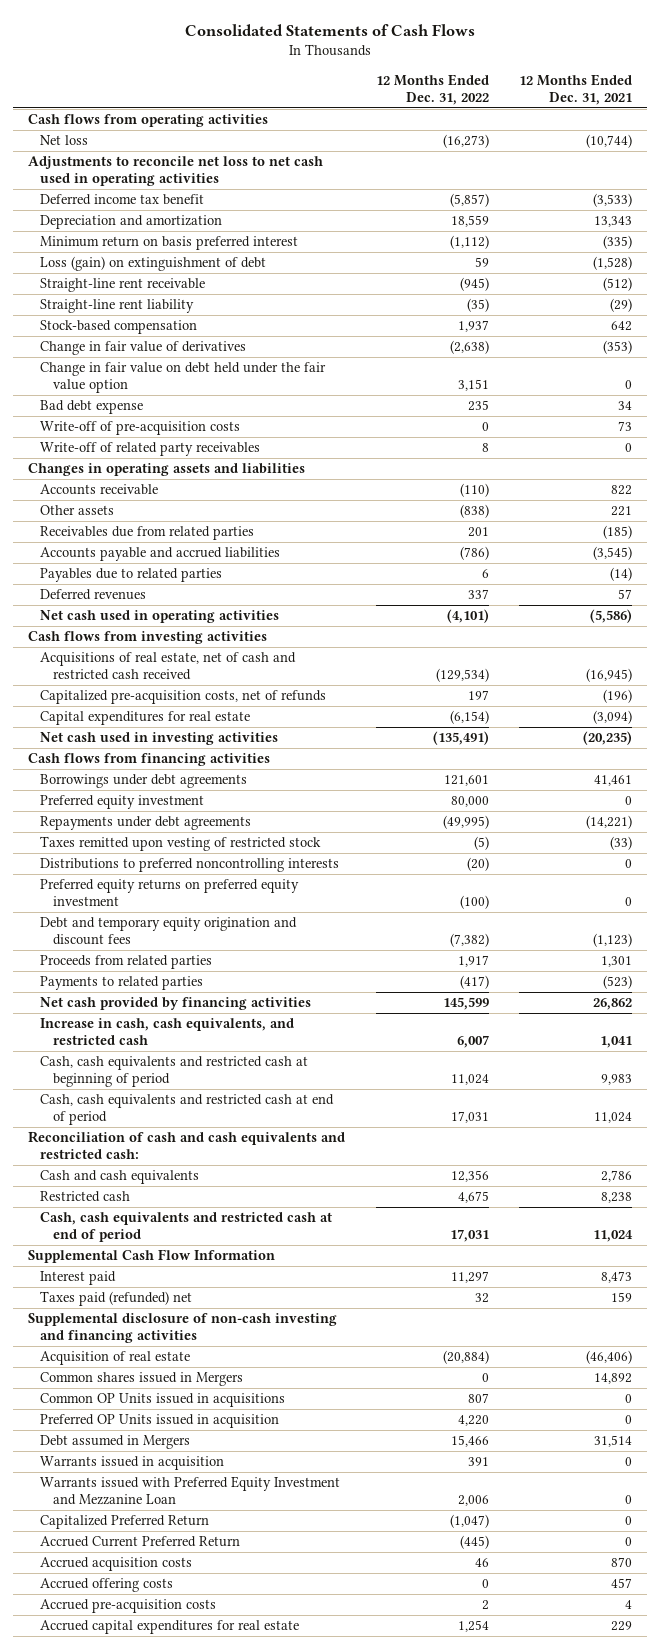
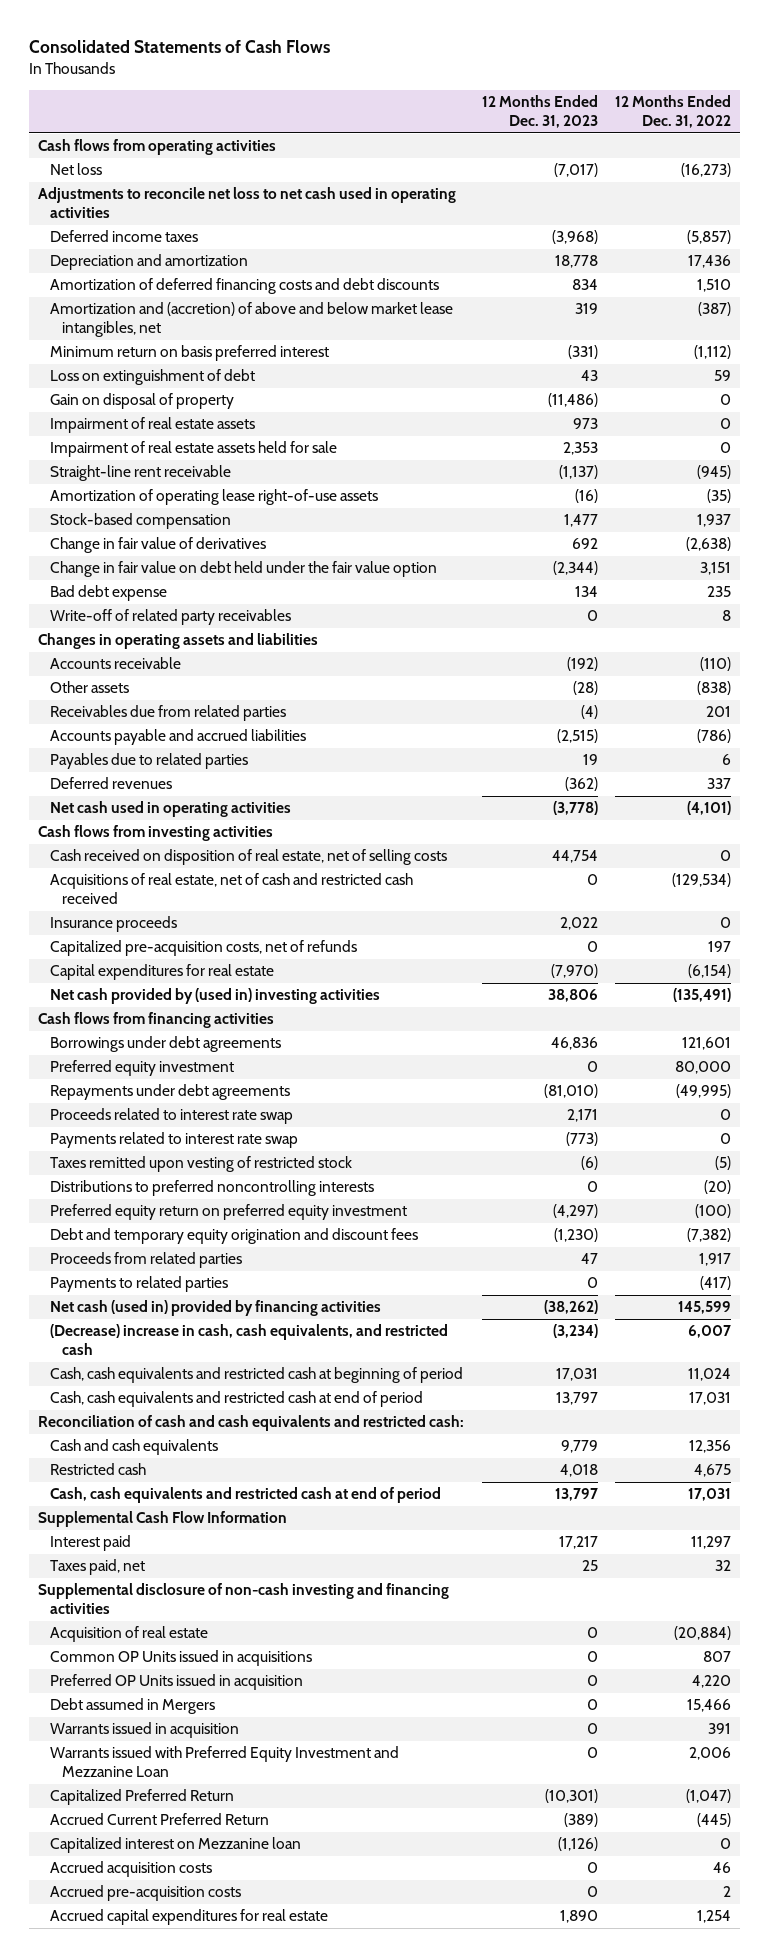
[518,74,632,106] 12 Months Ended Dec. 31, 2021 -> none
none -> [481,94,598,129] 12 Months Ended Dec. 31, 2023
[40,194,205,206] Deferred income tax benefit -> [50,230,199,243] Deferred income taxes
[450,215,489,228] 18,559 -> [688,255,732,269] 17,436
none -> [50,278,440,295] Amortization of deferred financing costs and debt discounts
none -> [50,302,454,338] Amortization and (accretion) of above and below market lease intangibles, net
[40,256,267,272] Loss (gain) on extinguishment of debt -> [50,369,256,386] Loss on extinguishment of debt
none -> [50,393,235,410] Gain on disposal of property
none -> [50,417,256,434] Impairment of real estate assets
none -> [50,441,338,458] Impairment of real estate assets held for sale
[40,299,195,314] Straight-line rent liability -> none
none -> [50,489,379,506] Amortization of operating lease right-of-use assets
[40,421,241,436] Write-off of pre-acquisition costs -> none
none -> [50,849,448,866] Cash received on disposition of real estate, net of selling costs
none -> [50,916,178,933] Insurance proceeds
[40,732,279,746] Net cash used in investing activities -> [50,988,381,1005] Net cash provided by (used in) investing activities
none -> [50,1108,294,1125] Proceeds related to interest rate swap
none -> [50,1132,299,1149] Payments related to interest rate swap
[40,879,300,907] Preferred equity returns on preferred equity investment -> [50,1204,408,1221] Preferred equity return on preferred equity investment
[40,997,312,1011] Net cash provided by financing activities -> [50,1300,382,1317] Net cash (used in) provided by financing activities
[40,1018,295,1046] Increase in cash, cash equivalents, and restricted cash -> [50,1324,449,1356] (Decrease) increase in cash, cash equivalents, and restricted cash
[40,1291,193,1307] Taxes paid (refunded) net -> [50,1559,146,1576] Taxes paid, net
[40,1372,244,1387] Common shares issued in Mergers -> none
none -> [50,1837,302,1854] Capitalized interest on Mezzanine loan
[40,1578,174,1593] Accrued offering costs -> none

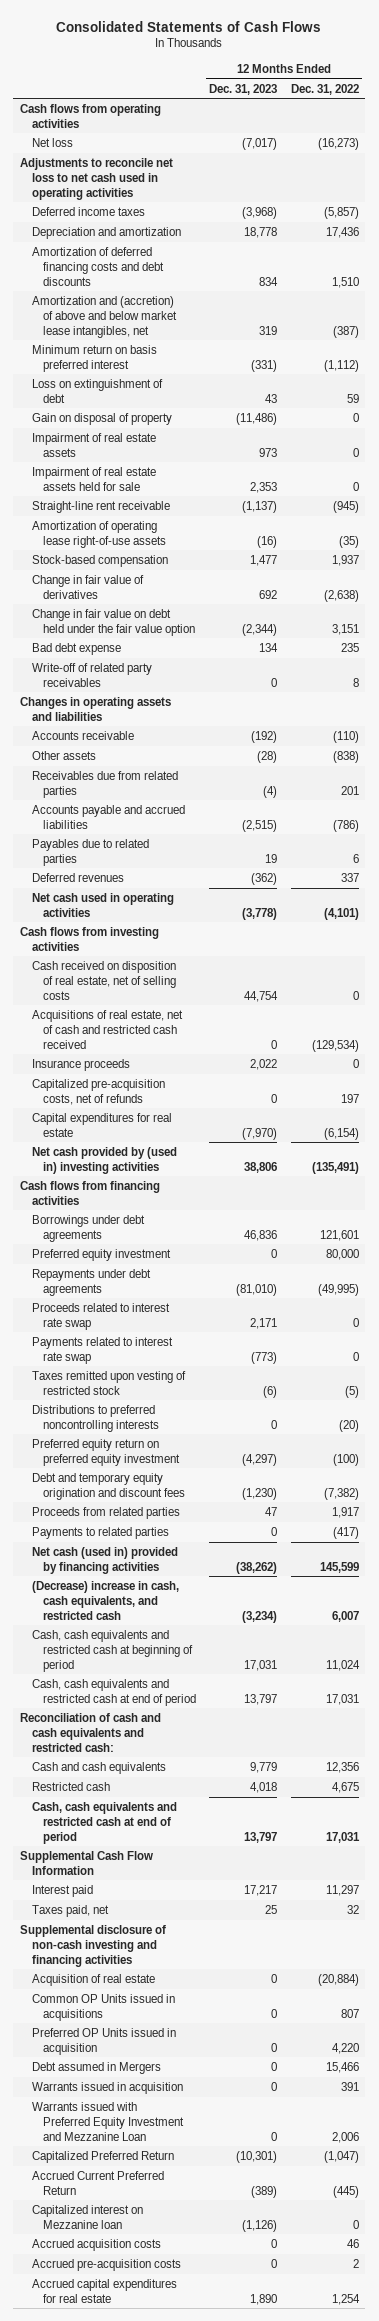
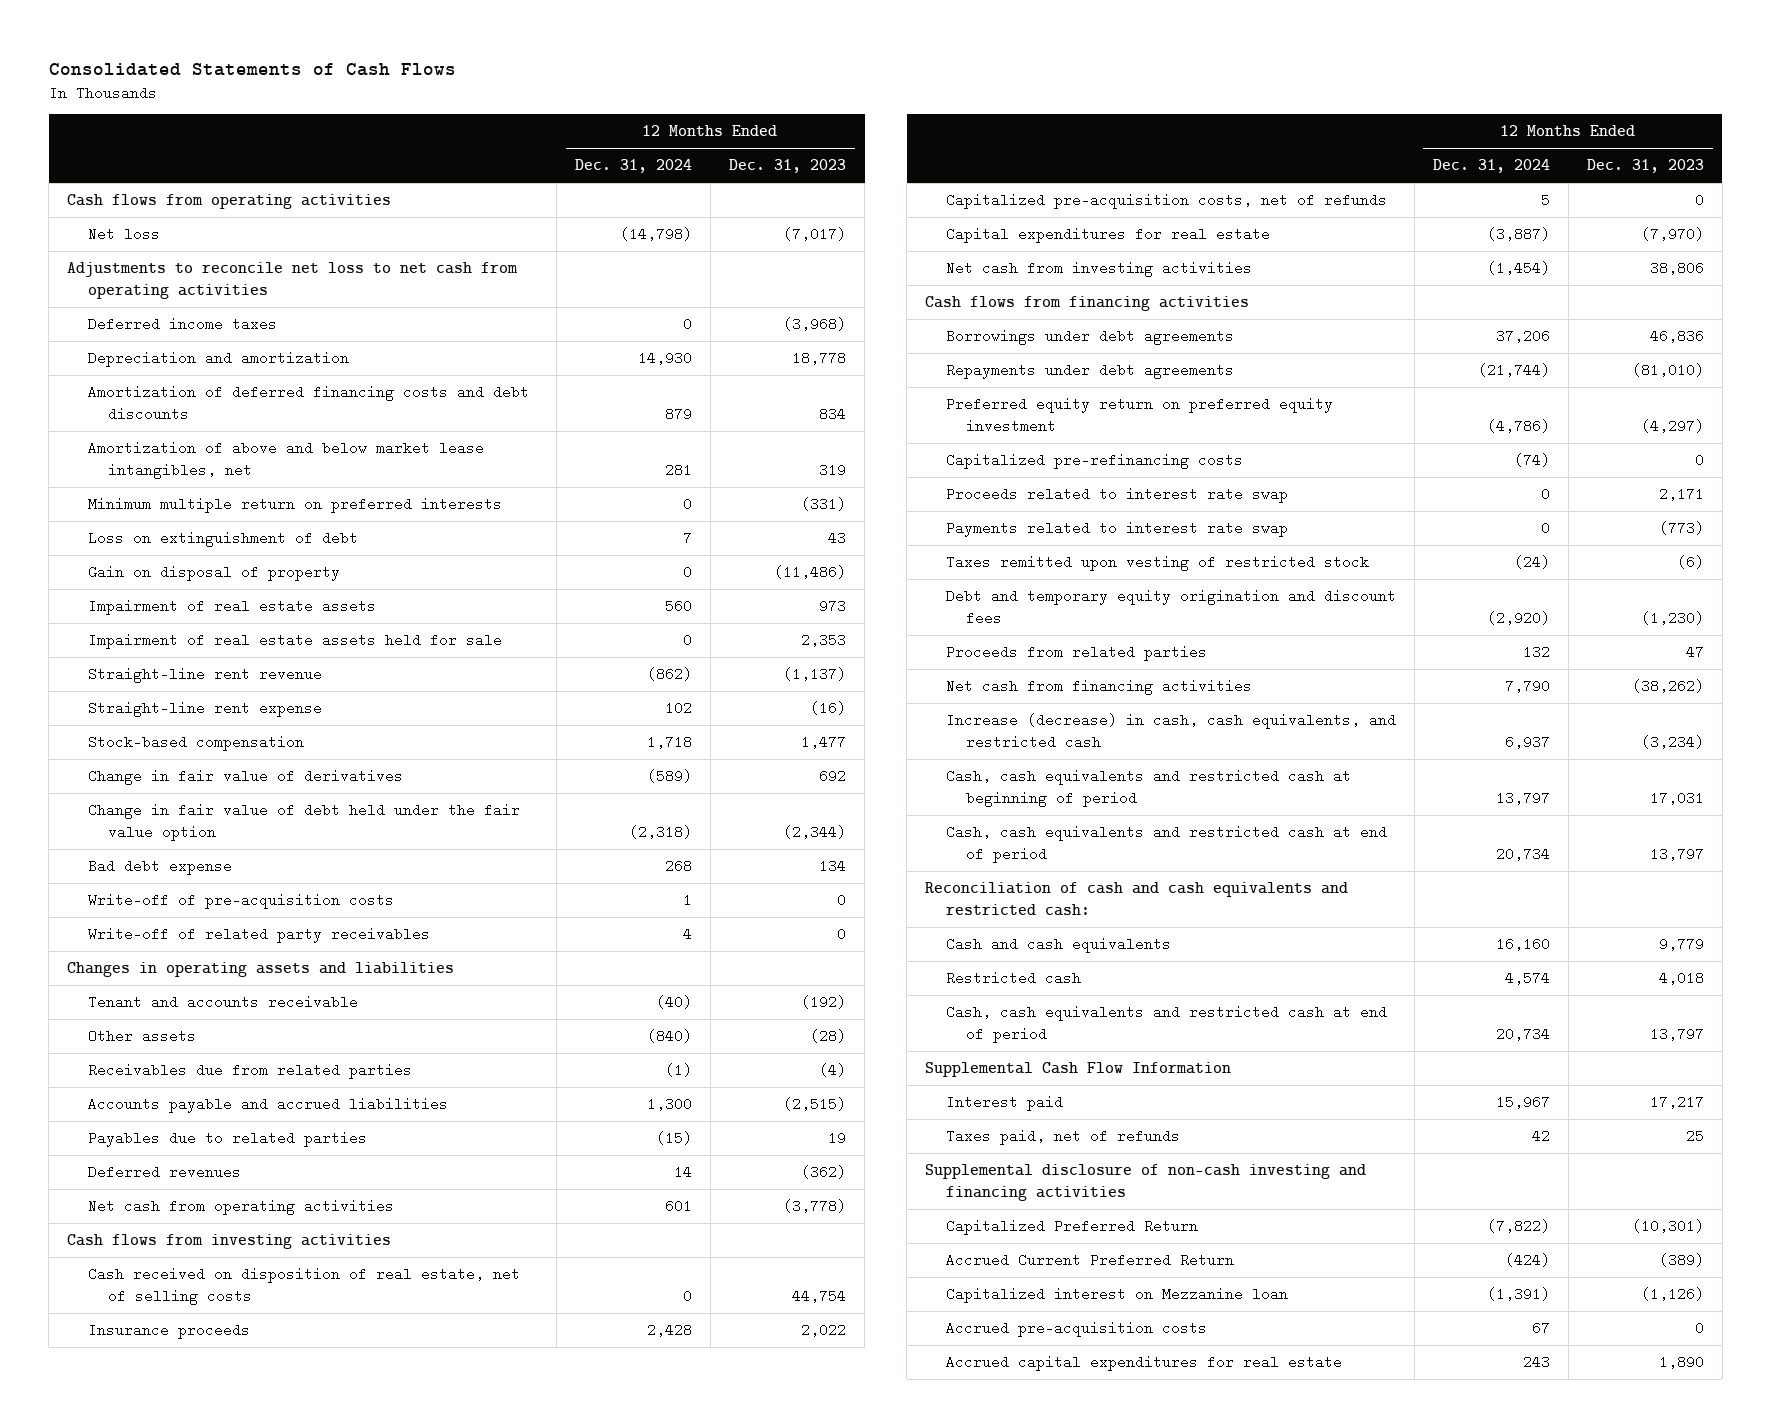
[290,83,359,95] Dec. 31, 2022 -> none
none -> [574,159,692,174] Dec. 31, 2024
[19,157,173,200] Adjustments to reconcile net loss to net cash used in operating activities -> [67,262,519,299] Adjustments to reconcile net loss to net cash from operating activities
[31,295,178,338] Amortization and (accretion) of above and below market lease intangibles, net -> [87,441,484,479] Amortization of above and below market lease intangibles, net
[31,344,157,372] Minimum return on basis preferred interest -> [87,497,502,514] Minimum multiple return on preferred interests
[31,520,167,548] Amortization of operating lease right-of-use assets -> none
[31,500,170,513] Straight-line rent receivable -> [87,667,322,684] Straight-line rent revenue
none -> [87,701,322,718] Straight-line rent expense
[31,608,196,636] Change in fair value on debt held under the fair value option -> [87,803,520,841] Change in fair value of debt held under the fair value option
none -> [87,893,394,910] Write-off of pre-acquisition costs
[31,730,134,740] Accounts receivable -> [87,995,358,1010] Tenant and accounts receivable
[31,892,174,917] Net cash used in operating activities -> [87,1199,394,1216] Net cash from operating activities
[31,1009,183,1049] Acquisitions of real estate, net of cash and restricted cash received -> none
[31,1146,177,1174] Net cash provided by (used in) investing activities -> [945,261,1252,278] Net cash from investing activities
[31,1248,171,1261] Preferred equity investment -> none
[31,1438,181,1466] Preferred equity return on preferred equity investment -> [945,397,1333,433] Preferred equity return on preferred equity investment
none -> [945,453,1243,470] Capitalized pre-refinancing costs
[31,1404,160,1432] Distributions to preferred noncontrolling interests -> none
[31,1526,169,1539] Payments to related parties -> none
[31,1546,178,1574] Net cash (used in) provided by financing activities -> [945,679,1252,696] Net cash from financing activities
[31,1580,179,1620] (Decrease) increase in cash, cash equivalents, and restricted cash -> [945,713,1396,749] Increase (decrease) in cash, cash equivalents, and restricted cash
[31,1904,109,1917] Taxes paid, net -> [945,1129,1180,1146] Taxes paid, net of refunds
[31,1973,155,1986] Acquisition of real estate -> none
[31,1993,175,2021] Common OP Units issued in acquisitions -> none
[31,2027,176,2055] Preferred OP Units issued in acquisition -> none
[31,2061,161,2074] Debt assumed in Mergers -> none
[31,2081,183,2094] Warrants issued in acquisition -> none
[31,2101,185,2141] Warrants issued with Preferred Equity Investment and Mezzanine Loan -> none
[31,2238,161,2251] Accrued acquisition costs -> none

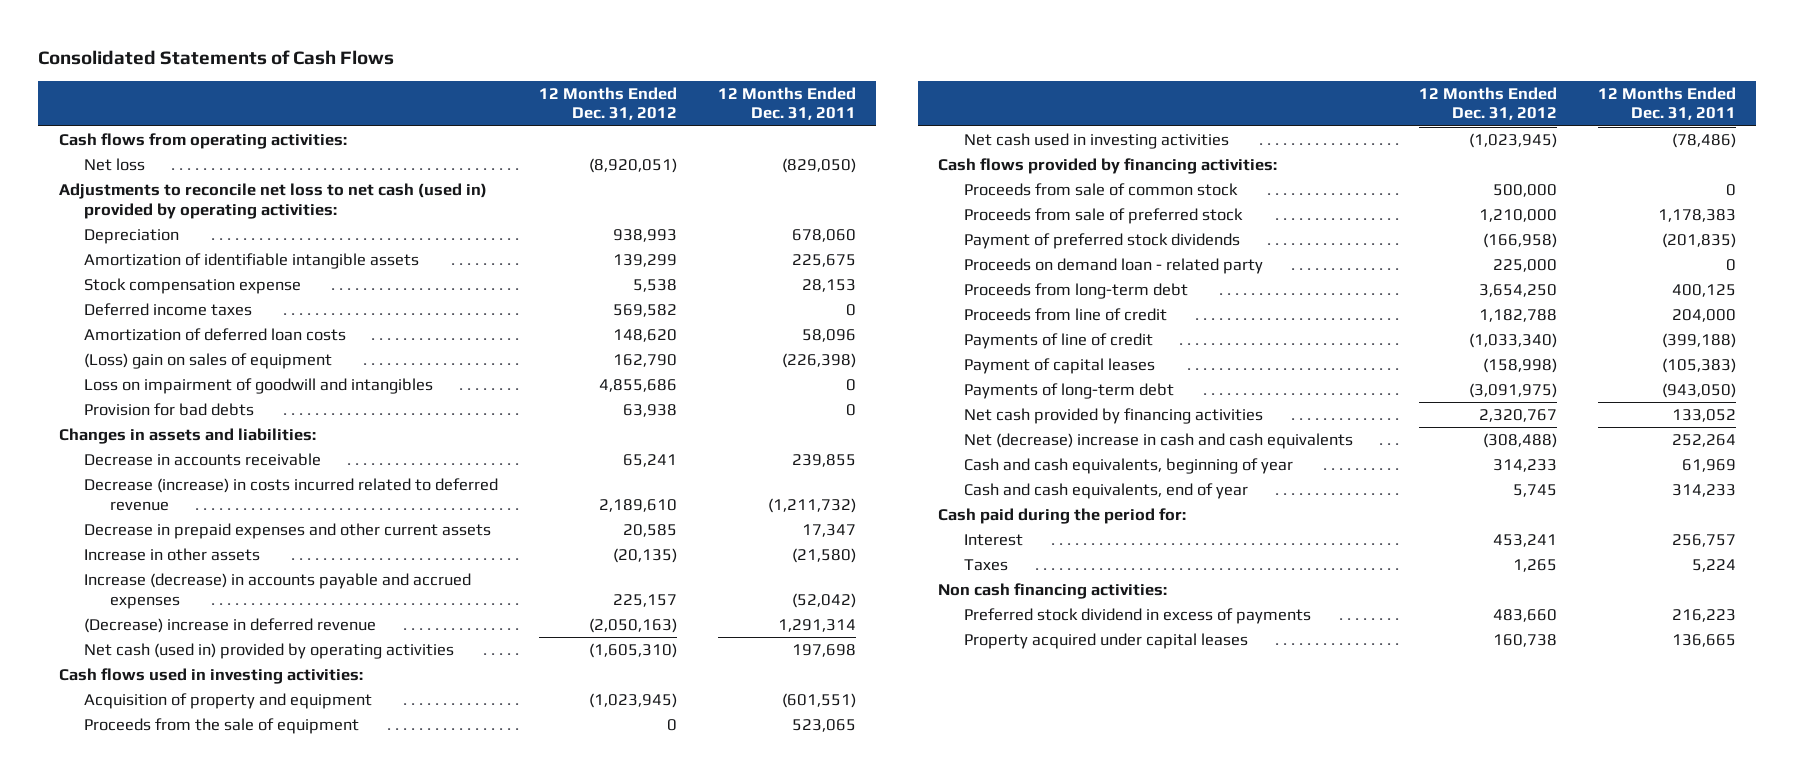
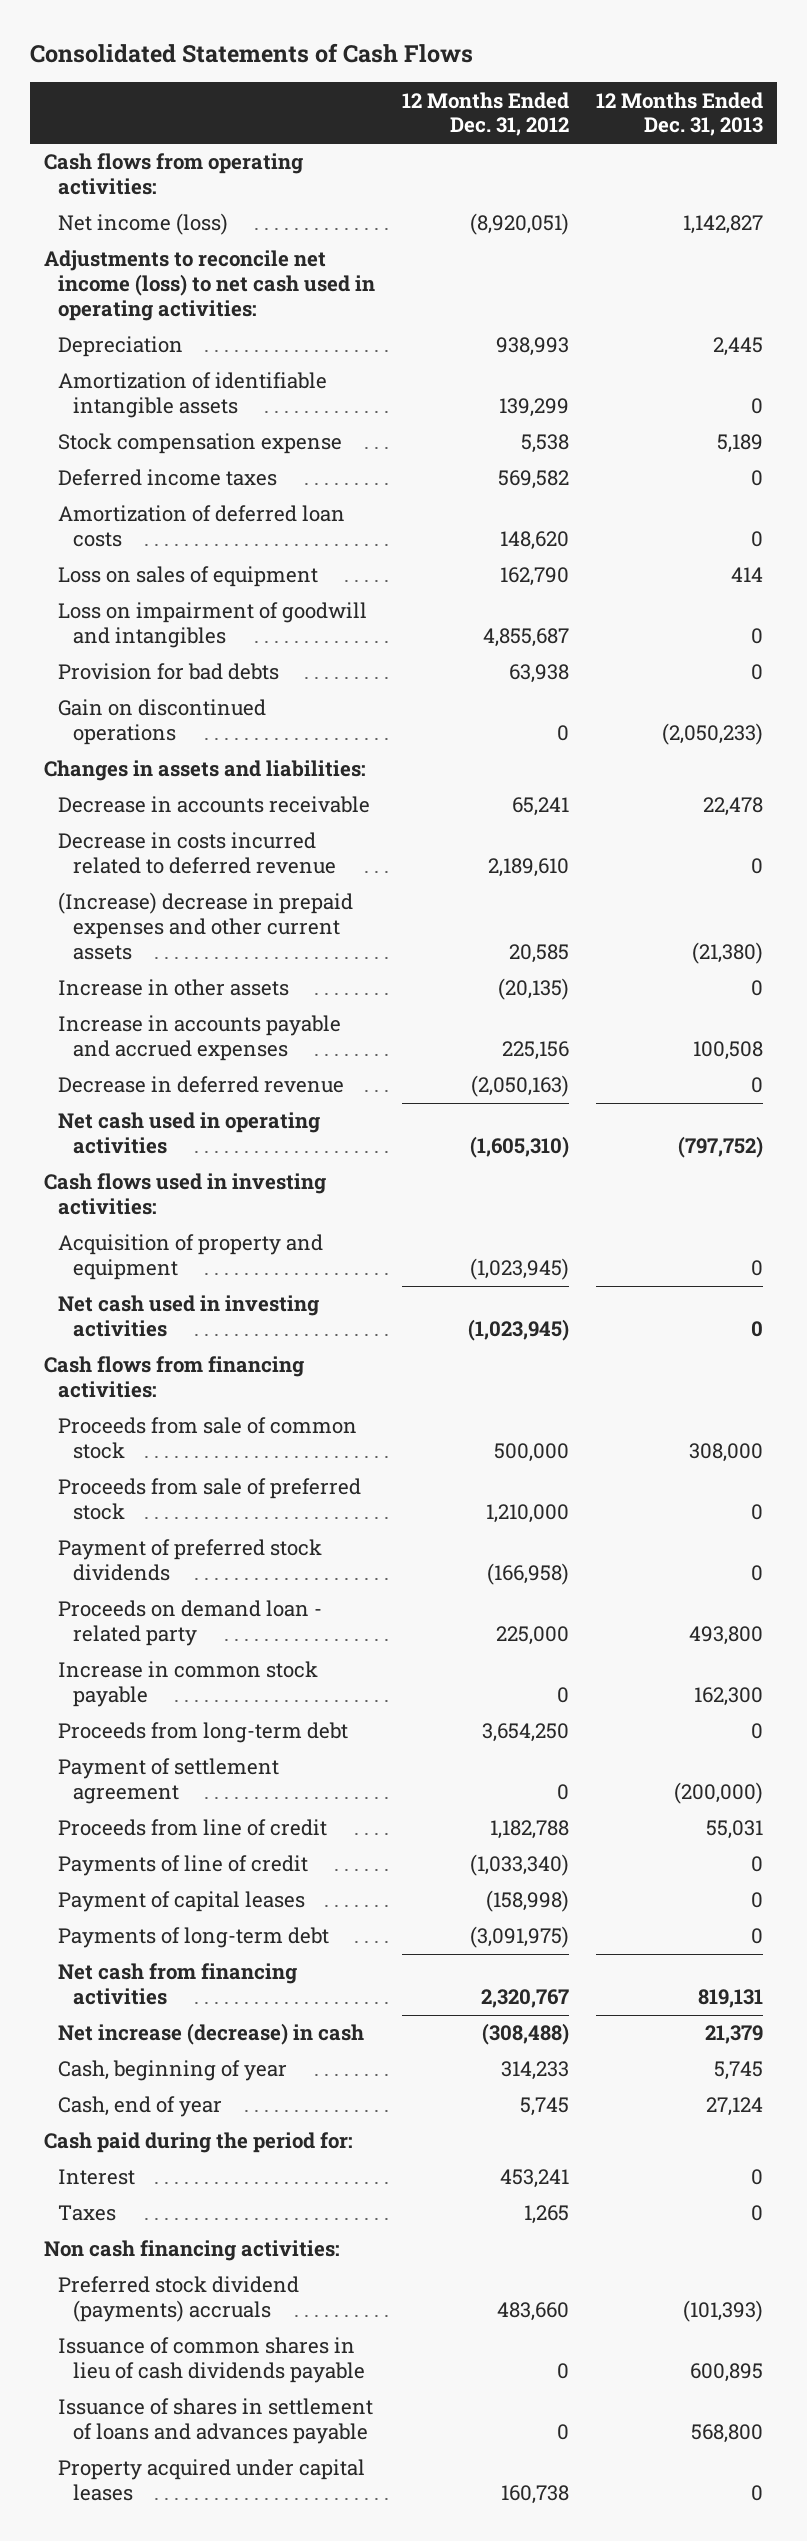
[718,86,857,121] 12 Months Ended Dec. 31, 2011 -> none
none -> [596,91,764,137] 12 Months Ended Dec. 31, 2013
[84,158,146,172] Net loss -> [58,213,229,236] Net income (loss)
[58,183,487,219] Adjustments to reconcile net loss to net cash (used in) provided by operating activities: -> [43,250,376,322] Adjustments to reconcile net income (loss) to net cash used in operating activities:
[84,353,333,370] (Loss) gain on sales of equipment -> [58,566,319,588] Loss on sales of equipment
[599,379,678,393] 4,855,686 -> [483,628,570,648] 4,855,687
none -> [58,699,267,746] Gain on discontinued operations
[84,478,499,511] Decrease (increase) in costs incurred related to deferred revenue -> [58,832,337,875] Decrease in costs incurred related to deferred revenue
[84,523,492,540] Decrease in prepaid expenses and other current assets -> [58,892,354,961] (Increase) decrease in prepaid expenses and other current assets
[84,573,472,609] Increase (decrease) in accounts payable and accrued expenses -> [58,1015,342,1062] Increase in accounts payable and accrued expenses
[613,593,678,607] 225,157 -> [502,1041,570,1061] 225,156
[84,618,377,634] (Decrease) increase in deferred revenue -> [58,1076,345,1094] Decrease in deferred revenue
[84,643,455,660] Net cash (used in) provided by operating activities -> [58,1112,321,1155] Net cash used in operating activities
[84,718,360,735] Proceeds from the sale of equipment -> none
[938,158,1278,175] Cash flows provided by financing activities: -> [43,1356,304,1399] Cash flows from financing activities:
none -> [58,1661,319,1708] Increase in common stock payable
none -> [58,1758,280,1805] Payment of settlement agreement
[964,408,1264,425] Net cash provided by financing activities -> [58,1963,298,2006] Net cash from financing activities
[964,433,1354,450] Net (decrease) increase in cash and cash equivalents -> [58,2023,365,2046] Net increase (decrease) in cash
[964,458,1294,475] Cash and cash equivalents, beginning of year -> [58,2060,288,2082] Cash, beginning of year
[964,483,1249,500] Cash and cash equivalents, end of year -> [58,2096,223,2118] Cash, end of year
[964,608,1312,625] Preferred stock dividend in excess of payments -> [58,2276,300,2323] Preferred stock dividend (payments) accruals
none -> [58,2337,366,2384] Issuance of common shares in lieu of cash dividends payable
none -> [58,2398,374,2445] Issuance of shares in settlement of loans and advances payable

